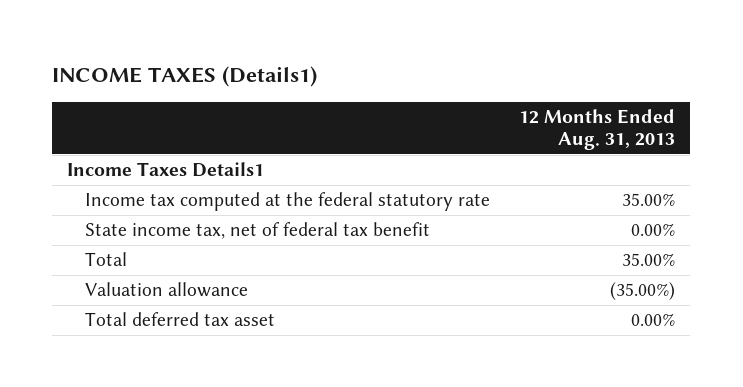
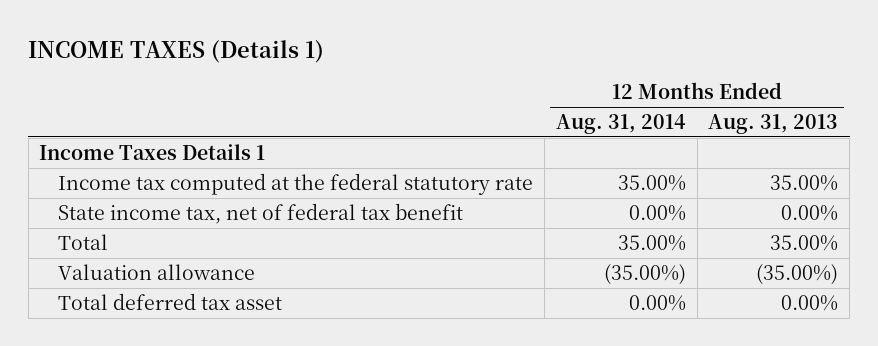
[52,66,318,88] INCOME TAXES (Details1) -> [28,40,325,64] INCOME TAXES (Details 1)
none -> [555,114,686,135] Aug. 31, 2014
[67,162,265,178] Income Taxes Details1 -> [39,143,266,160] Income Taxes Details 1

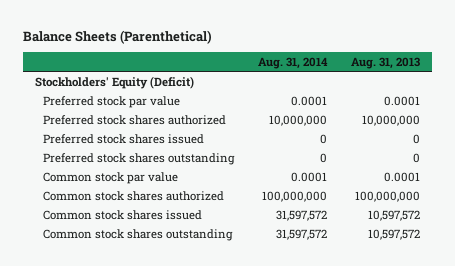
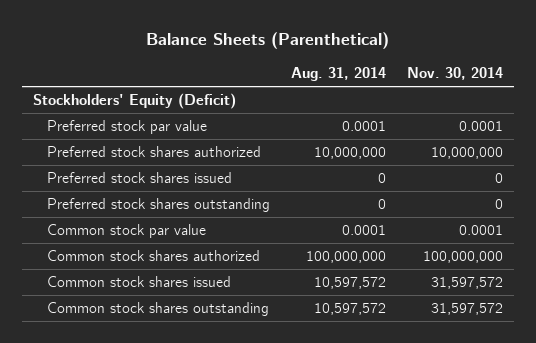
[350,56,420,69] Aug. 31, 2013 -> none
none -> [407,67,504,81] Nov. 30, 2014
[275,209,327,221] 31,597,572 -> [314,277,387,290] 10,597,572
[275,228,327,240] 31,597,572 -> [314,303,387,316] 10,597,572

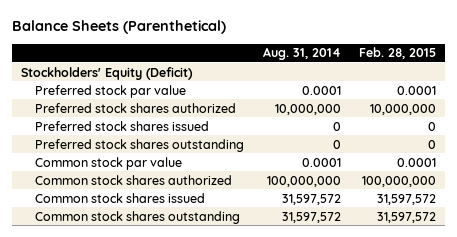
[407,67,504,81] Nov. 30, 2014 -> none
none -> [358,47,436,60] Feb. 28, 2015
[314,277,387,290] 10,597,572 -> [281,193,341,205] 31,597,572
[314,303,387,316] 10,597,572 -> [281,211,341,223] 31,597,572

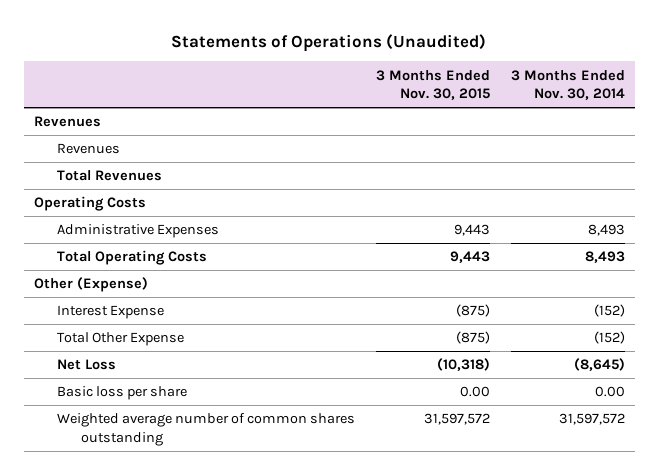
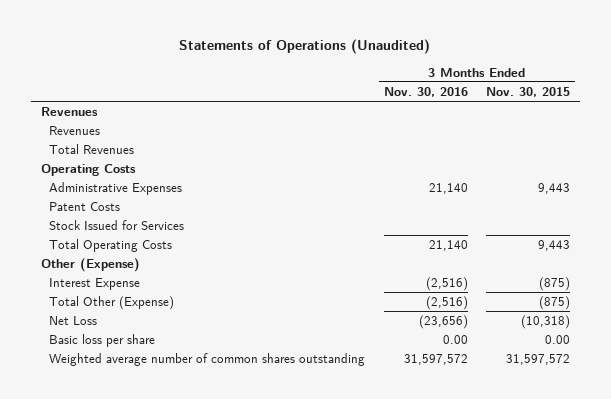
[510,69,625,101] 3 Months Ended Nov. 30, 2014 -> none
none -> [383,86,468,97] Nov. 30, 2016
none -> [49,201,121,211] Patent Costs
none -> [49,219,185,230] Stock Issued for Services
[57,332,185,347] Total Other Expense -> [49,295,175,310] Total Other (Expense)

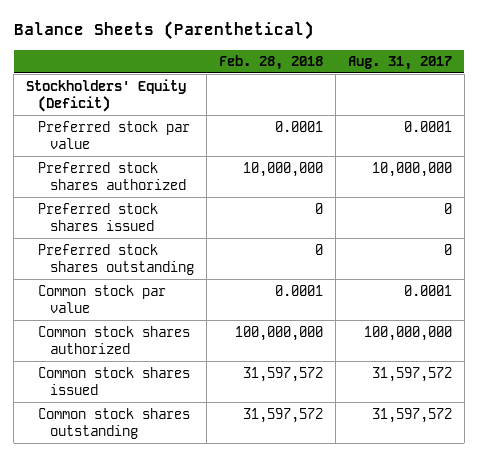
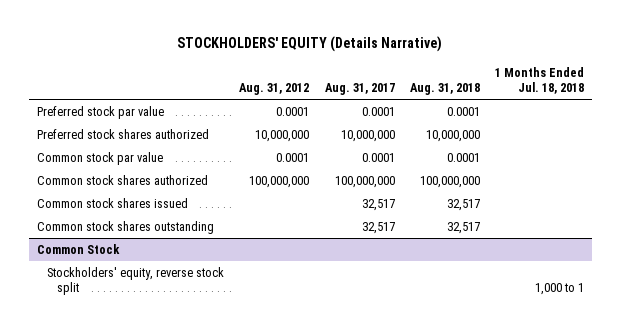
[13,21,314,41] Balance Sheets (Parenthetical) -> [177,36,443,53] STOCKHOLDERS' EQUITY (Details Narrative)
[219,55,324,71] Feb. 28, 2018 -> none
none -> [239,83,310,96] Aug. 31, 2012
none -> [409,83,480,96] Aug. 31, 2018
none -> [494,66,584,95] 1 Months Ended Jul. 18, 2018
[26,78,187,112] Stockholders' Equity (Deficit) -> none
[38,202,159,231] Preferred stock shares issued -> none
[38,243,195,275] Preferred stock shares outstanding -> none
[371,366,452,382] 31,597,572 -> [361,199,395,212] 32,517
[371,407,452,423] 31,597,572 -> [361,222,395,235] 32,517
none -> [36,244,120,255] Common Stock
none -> [47,267,225,296] Stockholders' equity, reverse stock split

